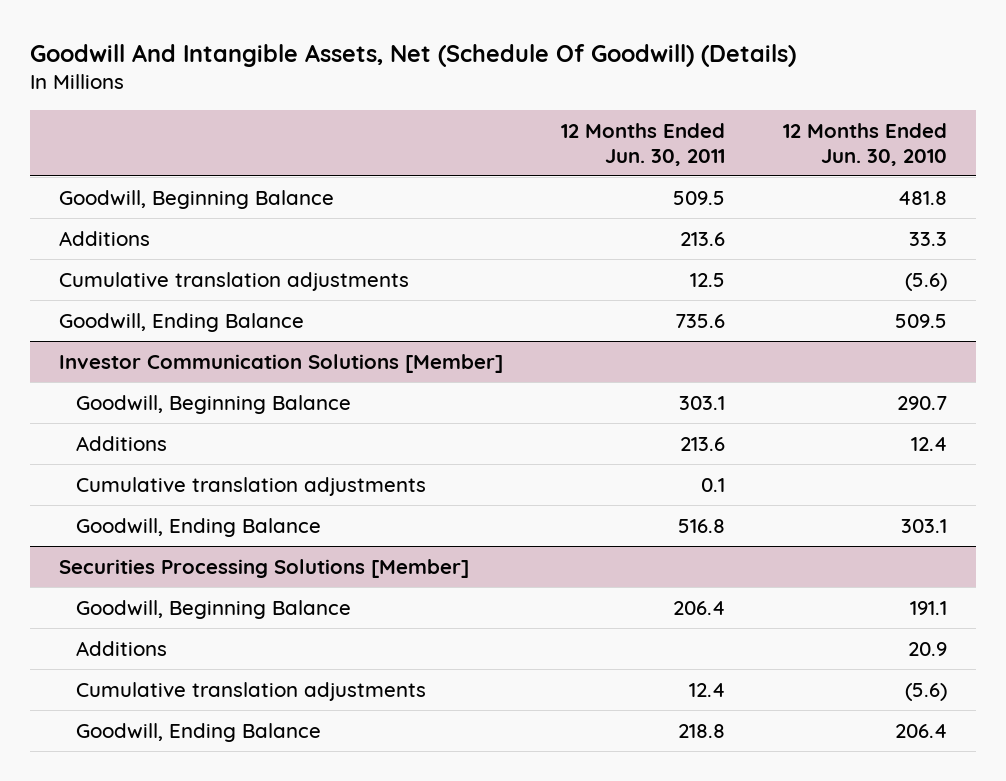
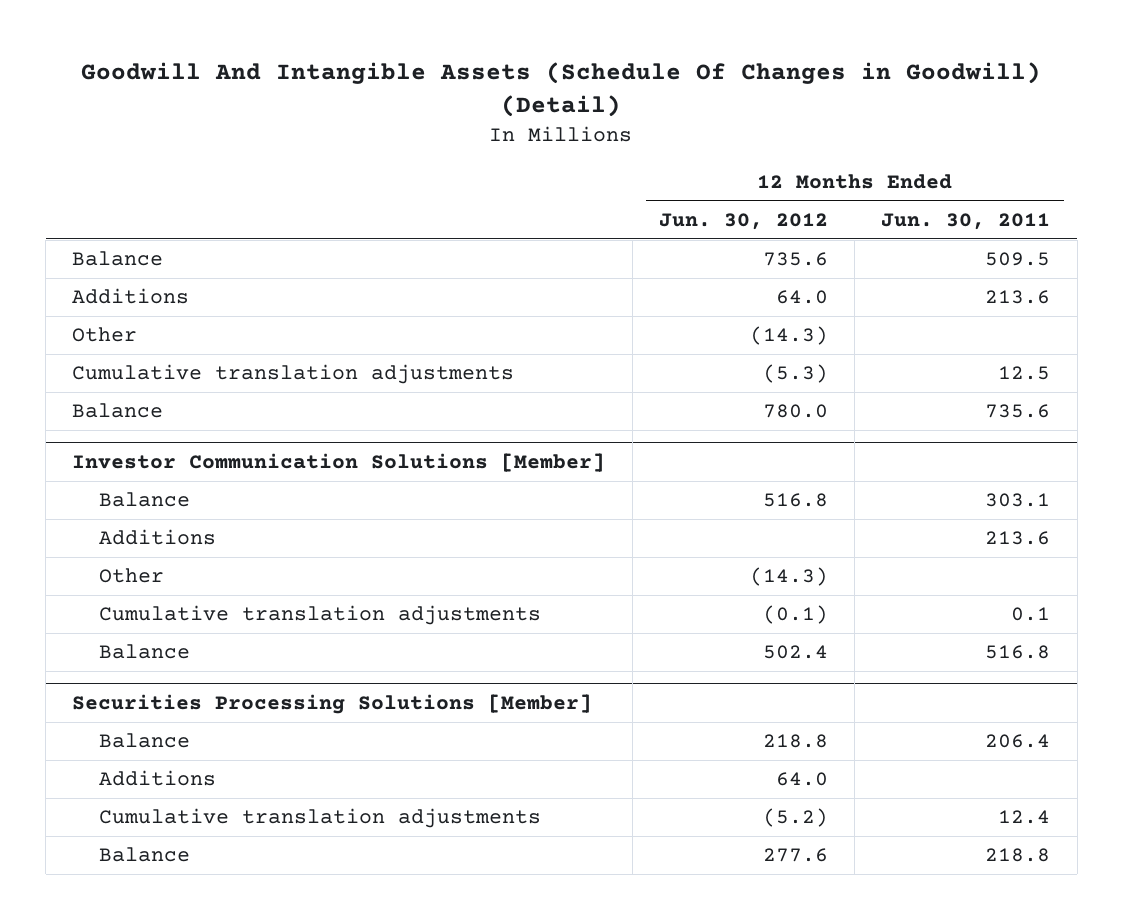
[29,43,796,67] Goodwill And Intangible Assets, Net (Schedule Of Goodwill) (Details) -> [81,61,1042,118] Goodwill And Intangible Assets (Schedule Of Changes in Goodwill) (Detail)
[783,122,948,166] 12 Months Ended Jun. 30, 2010 -> none
none -> [658,212,828,230] Jun. 30, 2012
[58,189,334,209] Goodwill, Beginning Balance -> [72,251,164,267] Balance
none -> [72,327,138,343] Other
[58,312,304,332] Goodwill, Ending Balance -> [72,403,164,419] Balance
[75,394,351,414] Goodwill, Beginning Balance -> [98,492,190,508] Balance
none -> [98,568,164,584] Other
[75,517,321,537] Goodwill, Ending Balance -> [98,644,190,660] Balance
[75,599,351,619] Goodwill, Beginning Balance -> [98,733,190,749] Balance
[75,722,321,742] Goodwill, Ending Balance -> [98,847,190,863] Balance

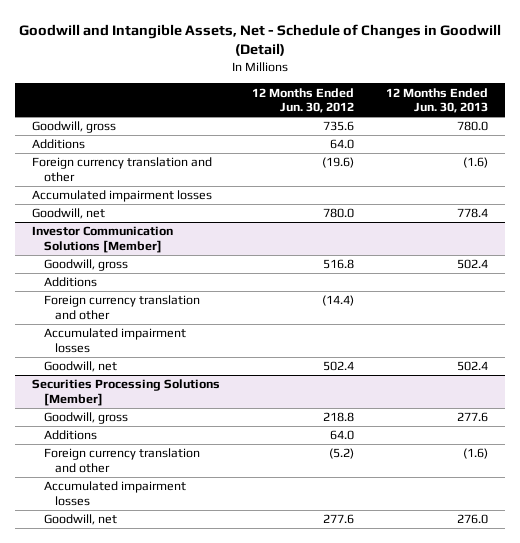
[81,61,1042,118] Goodwill And Intangible Assets (Schedule Of Changes in Goodwill) (Detail) -> [19,23,502,57] Goodwill and Intangible Assets, Net - Schedule of Changes in Goodwill (Detail)
[881,212,1051,230] Jun. 30, 2011 -> none
none -> [386,87,489,114] 12 Months Ended Jun. 30, 2013
[72,251,164,267] Balance -> [31,121,116,134] Goodwill, gross
[72,327,138,343] Other -> none
[72,364,515,385] Cumulative translation adjustments -> none
none -> [31,157,212,182] Foreign currency translation and other
none -> [31,190,212,203] Accumulated impairment losses
[72,403,164,419] Balance -> [31,208,105,220] Goodwill, net
[98,492,190,508] Balance -> [43,259,128,272] Goodwill, gross
[98,568,164,584] Other -> none
[98,605,541,626] Cumulative translation adjustments -> none
none -> [43,295,200,320] Foreign currency translation and other
none -> [43,328,186,353] Accumulated impairment losses
[98,644,190,660] Balance -> [43,361,117,373] Goodwill, net
[98,733,190,749] Balance -> [43,412,128,425] Goodwill, gross
[98,808,541,829] Cumulative translation adjustments -> [43,448,200,473] Foreign currency translation and other
none -> [43,481,186,506] Accumulated impairment losses
[98,847,190,863] Balance -> [43,514,117,526] Goodwill, net

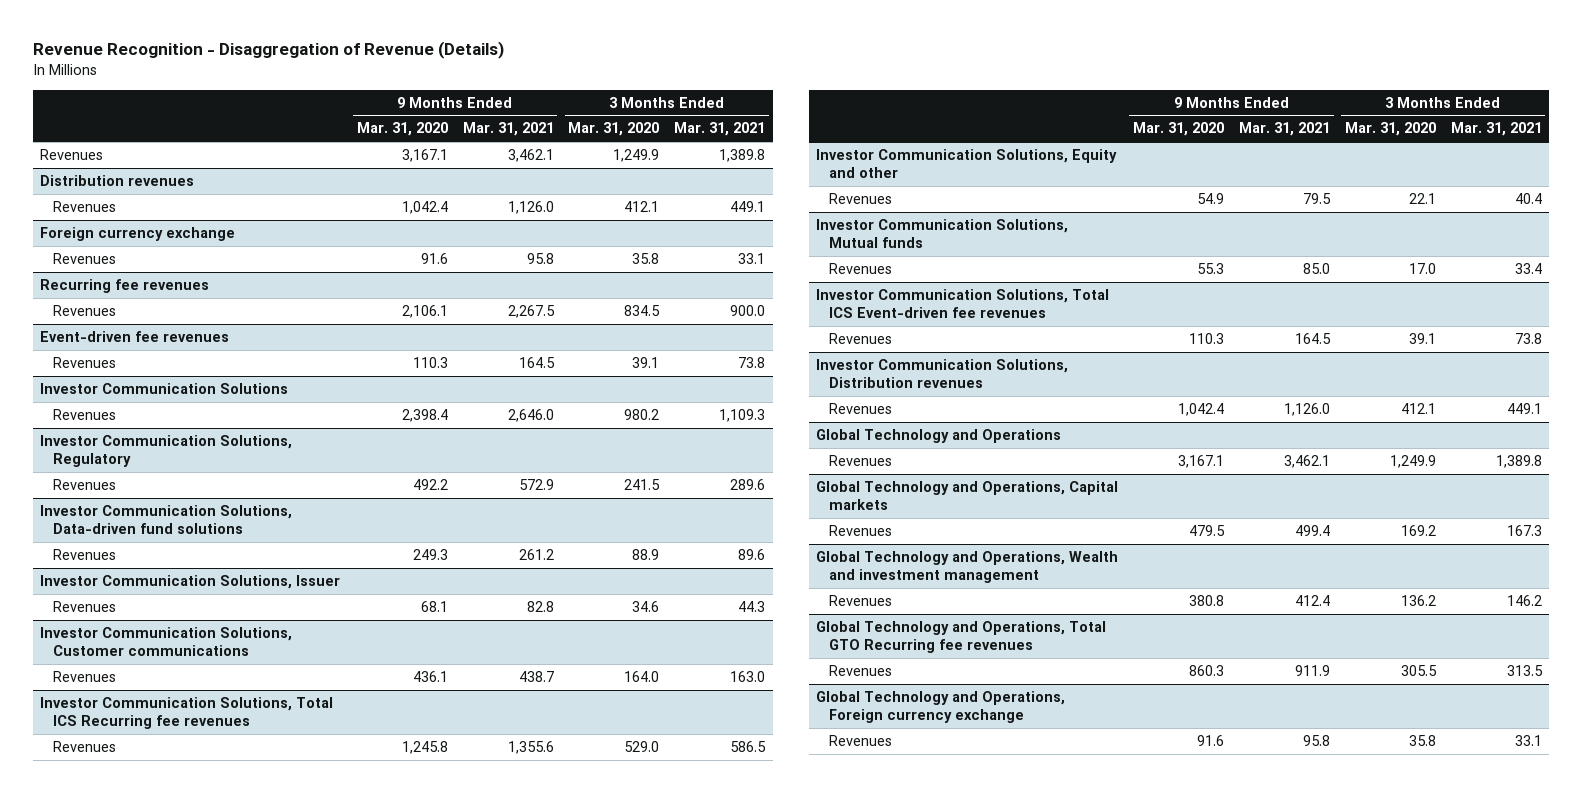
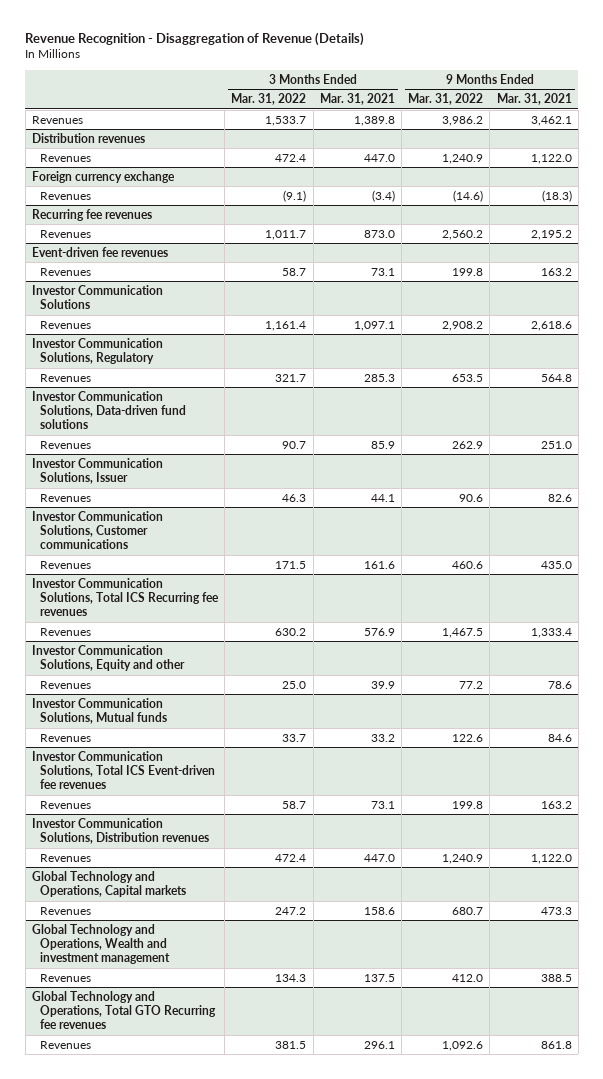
[356,122,448,137] Mar. 31, 2020 -> none
[568,122,660,137] Mar. 31, 2020 -> none
none -> [231,92,307,105] Mar. 31, 2022
none -> [408,92,484,105] Mar. 31, 2022
[507,201,554,215] 1,126.0 -> [530,153,572,164] 1,122.0
[730,201,766,213] 449.1 -> [363,153,395,162] 447.0
[526,253,554,265] 95.8 -> [541,189,572,202] (18.3)
[738,253,766,265] 33.1 -> [371,189,395,202] (3.4)
[507,305,555,319] 2,267.5 -> [530,229,572,240] 2,195.2
[730,305,766,317] 900.0 -> [363,229,395,238] 873.0
[518,357,555,369] 164.5 -> [540,267,572,276] 163.2
[738,357,766,369] 73.8 -> [370,267,395,276] 73.1
[507,409,554,423] 2,646.0 -> [530,320,572,331] 2,618.6
[719,409,766,423] 1,109.3 -> [353,320,395,331] 1,097.1
[518,479,554,491] 572.9 -> [540,373,572,382] 564.8
[730,479,766,491] 289.6 -> [363,373,395,382] 285.3
[518,549,554,561] 261.2 -> [540,440,572,449] 251.0
[738,549,766,561] 89.6 -> [370,440,395,449] 85.9
[526,601,554,613] 82.8 -> [547,493,572,502] 82.6
[738,601,766,613] 44.3 -> [370,493,395,502] 44.1
[518,671,554,683] 438.7 -> [540,560,572,569] 435.0
[730,671,766,683] 163.0 -> [363,560,395,569] 161.6
[507,741,554,755] 1,355.6 -> [530,627,572,638] 1,333.4
[730,741,767,753] 586.5 -> [363,627,395,636] 576.9
[1302,193,1331,205] 79.5 -> [547,680,572,689] 78.6
[1514,193,1542,205] 40.4 -> [370,680,395,689] 39.9
[1302,263,1330,275] 85.0 -> [547,733,572,742] 84.6
[1514,263,1542,275] 33.4 -> [370,733,395,742] 33.2
[1294,333,1331,345] 164.5 -> [540,800,572,809] 163.2
[1514,333,1542,345] 73.8 -> [370,800,395,809] 73.1
[816,429,1062,444] Global Technology and Operations -> none
[828,455,892,467] Revenues -> none
[1283,403,1330,417] 1,126.0 -> [530,853,572,864] 1,122.0
[1506,403,1542,415] 449.1 -> [363,853,395,862] 447.0
[1294,525,1330,537] 499.4 -> [540,906,572,915] 473.3
[1506,525,1542,537] 167.3 -> [363,906,395,915] 158.6
[1294,595,1330,607] 412.4 -> [540,973,572,982] 388.5
[1506,595,1542,607] 146.2 -> [363,973,395,982] 137.5
[816,691,1066,723] Global Technology and Operations, Foreign currency exchange -> none
[828,735,892,747] Revenues -> none
[1294,665,1330,677] 911.9 -> [540,1040,572,1049] 861.8
[1506,665,1543,677] 313.5 -> [363,1040,395,1049] 296.1

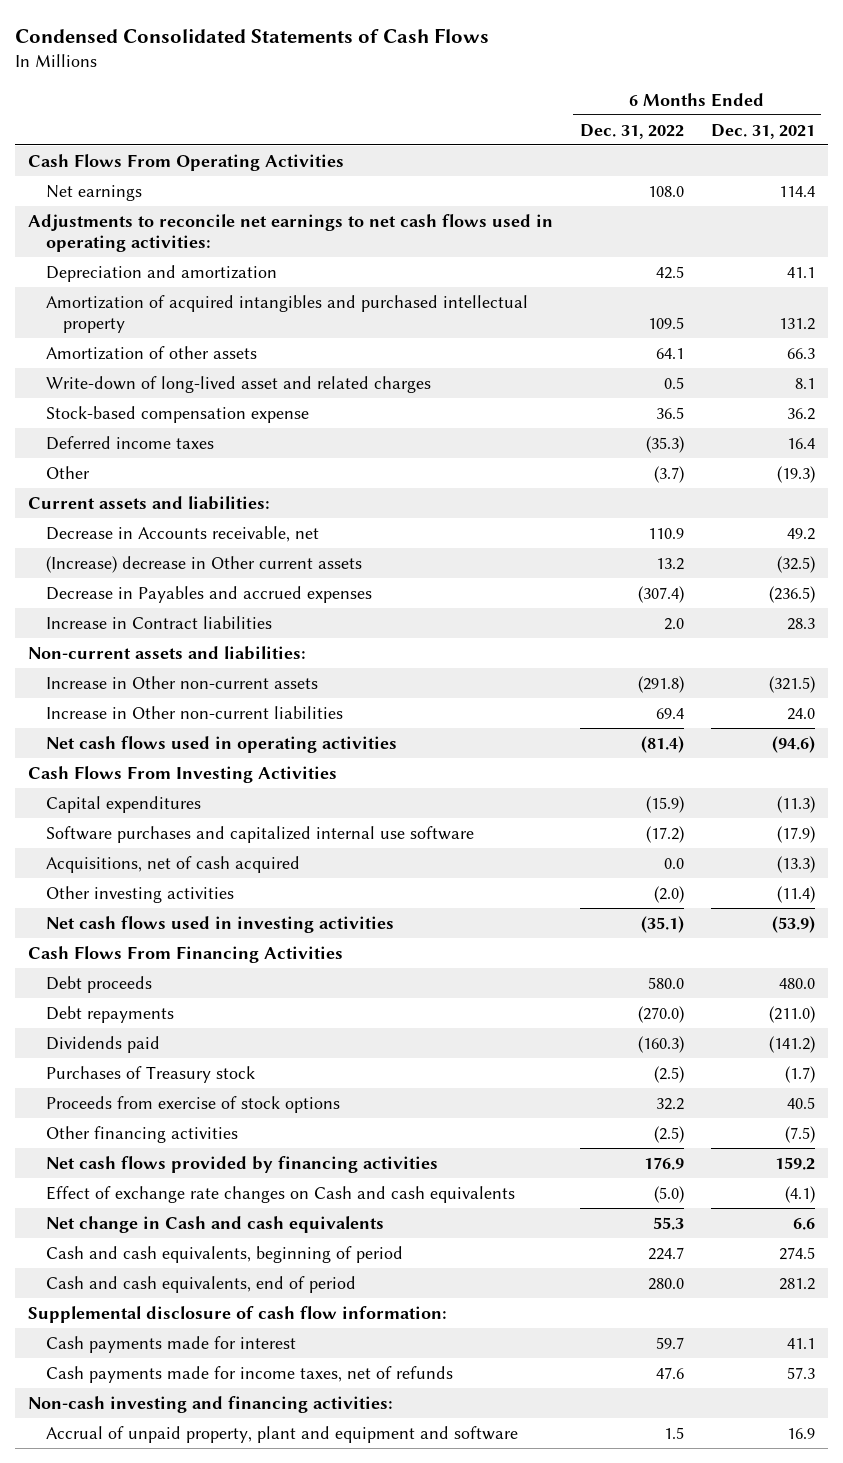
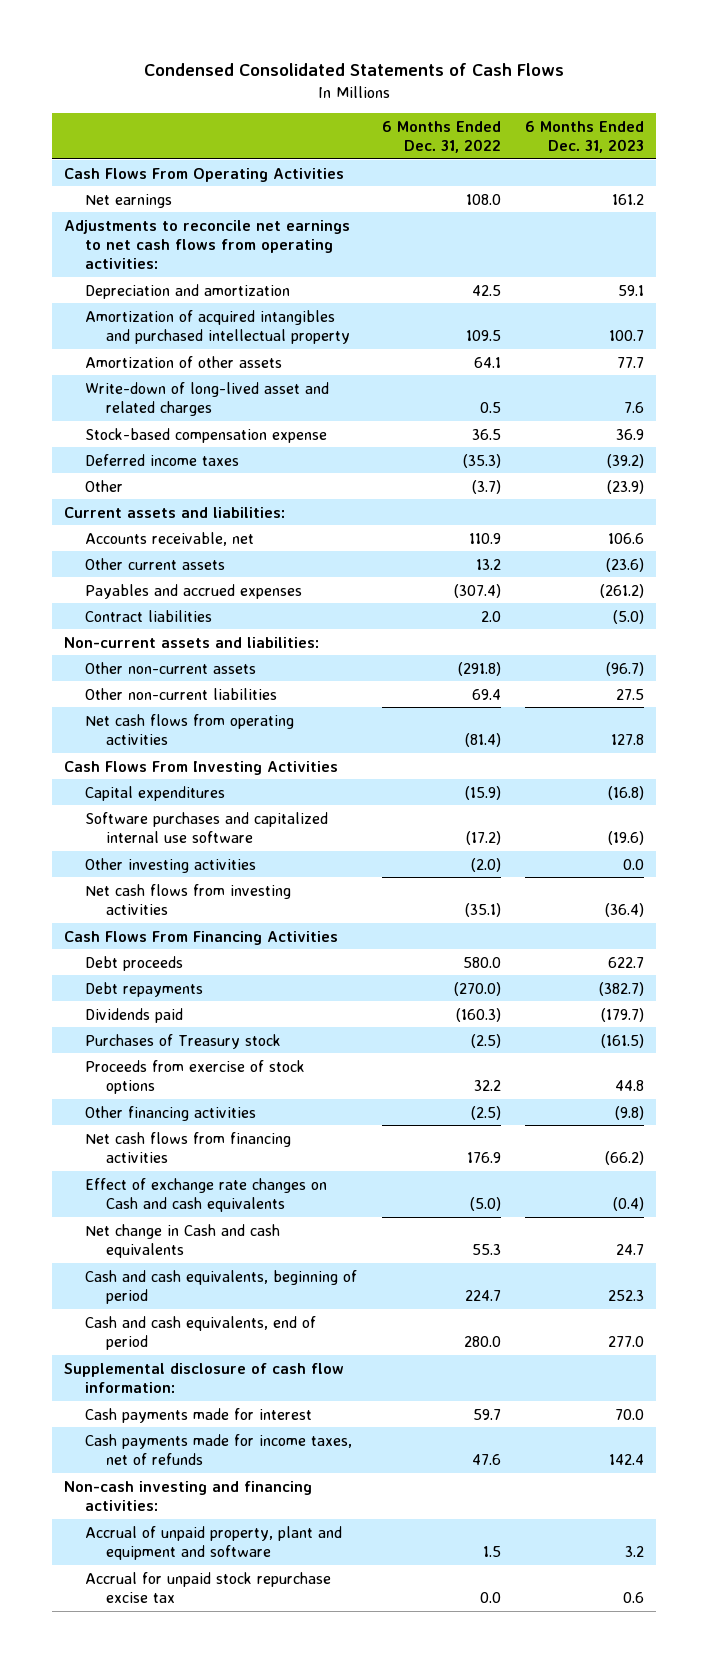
[710,123,815,139] Dec. 31, 2021 -> none
none -> [525,120,645,154] 6 Months Ended Dec. 31, 2023
[28,213,554,252] Adjustments to reconcile net earnings to net cash flows used in operating activities: -> [64,219,351,270] Adjustments to reconcile net earnings to net cash flows from operating activities:
[45,525,319,542] Decrease in Accounts receivable, net -> [85,531,255,546] Accounts receivable, net
[45,555,362,573] (Increase) decrease in Other current assets -> [85,557,226,570] Other current assets
[45,585,372,603] Decrease in Payables and accrued expenses -> [85,583,303,599] Payables and accrued expenses
[45,615,272,629] Increase in Contract liabilities -> [85,609,213,622] Contract liabilities
[45,675,318,689] Increase in Other non-current assets -> [85,661,257,674] Other non-current assets
[45,705,343,719] Increase in Other non-current liabilities -> [85,687,278,700] Other non-current liabilities
[45,735,397,753] Net cash flows used in operating activities -> [85,713,295,745] Net cash flows from operating activities
[45,855,300,873] Acquisitions, net of cash acquired -> none
[45,915,394,933] Net cash flows used in investing activities -> [85,883,292,915] Net cash flows from investing activities
[45,1155,438,1173] Net cash flows provided by financing activities -> [85,1131,292,1163] Net cash flows from financing activities
none -> [85,1571,332,1603] Accrual for unpaid stock repurchase excise tax

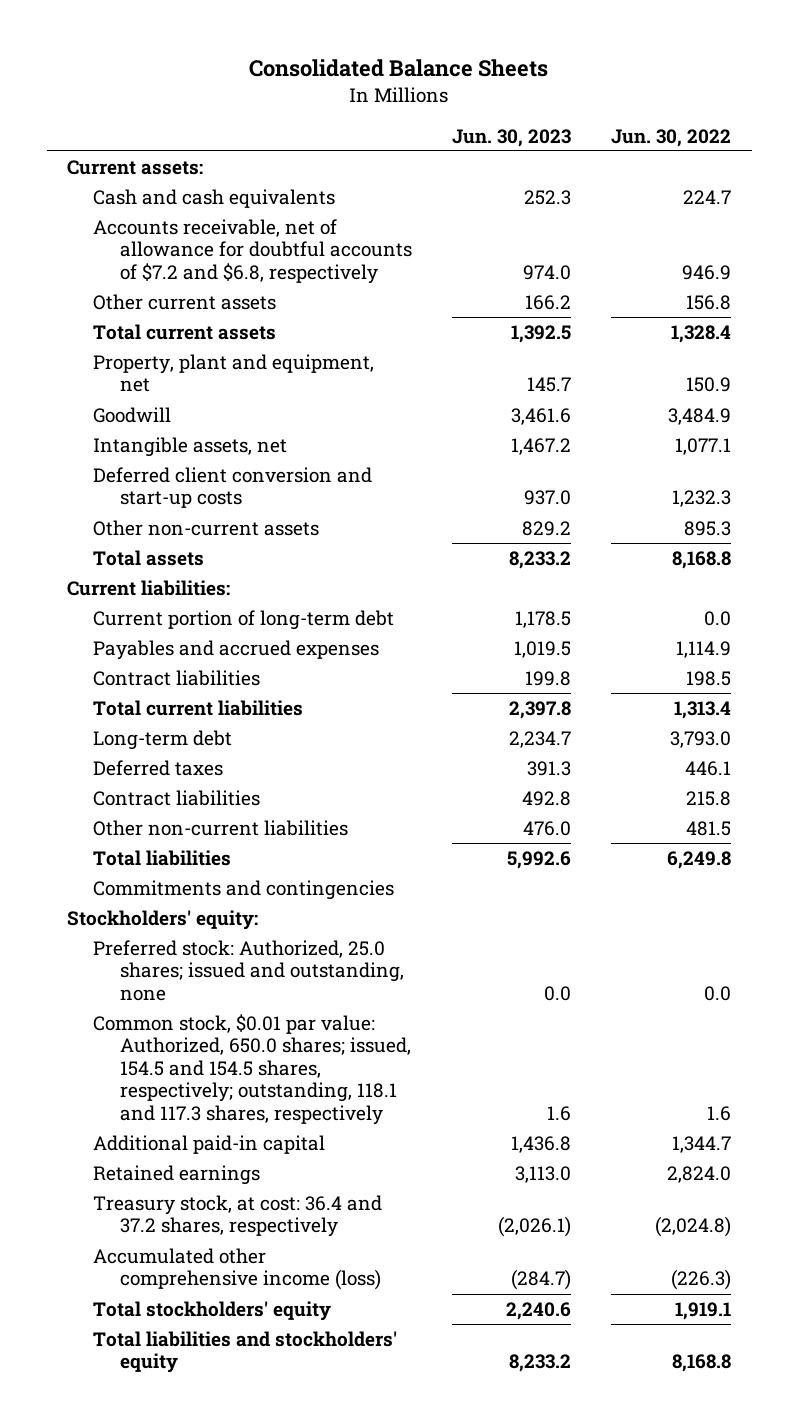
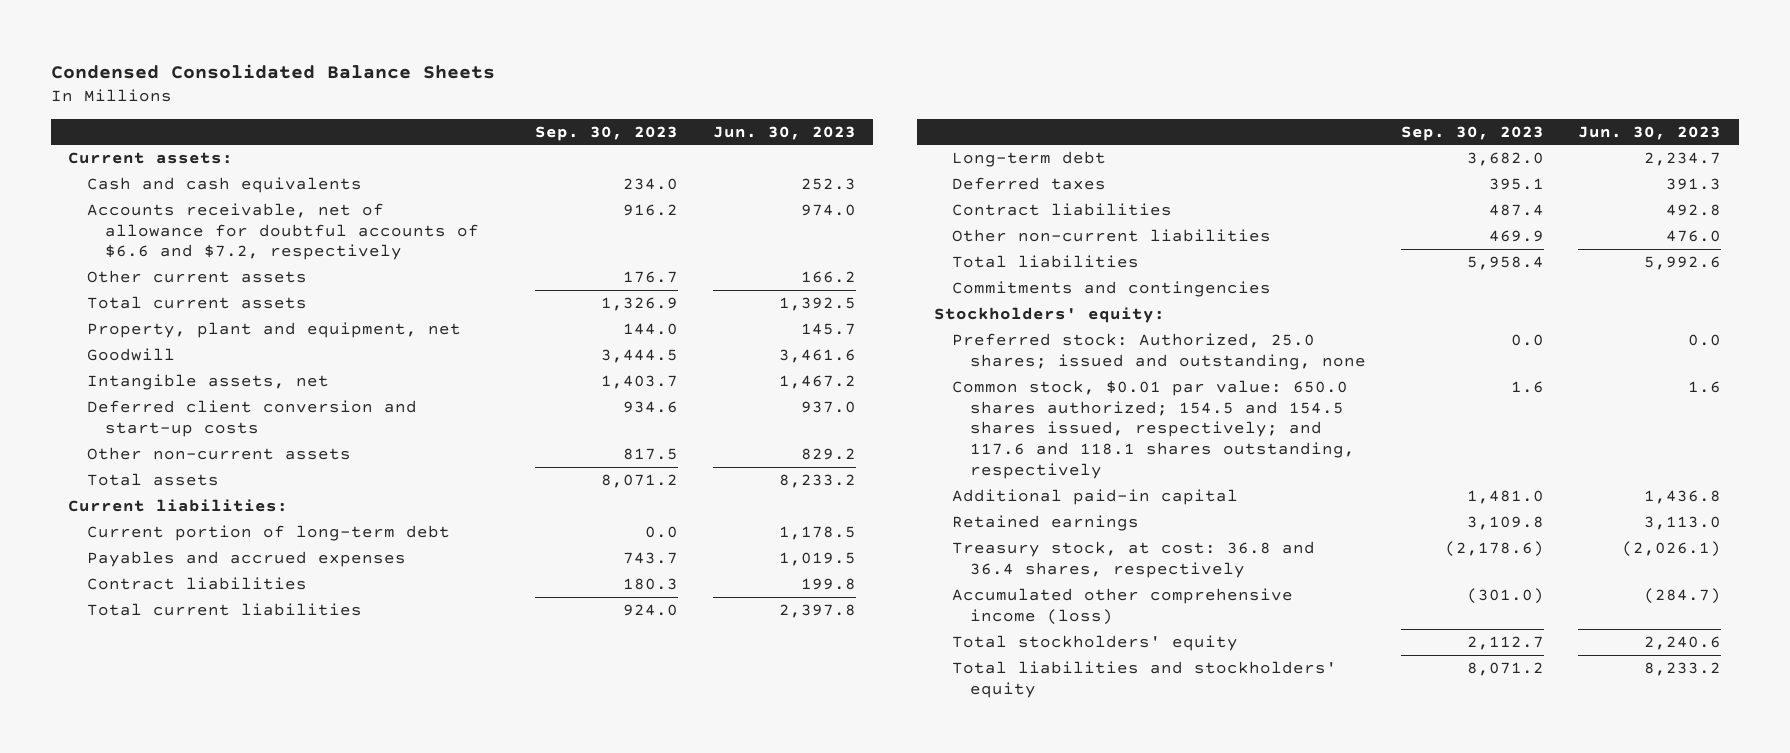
[249,59,549,78] Consolidated Balance Sheets -> [51,63,496,79] Condensed Consolidated Balance Sheets
[611,128,732,147] Jun. 30, 2022 -> none
none -> [535,125,679,141] Sep. 30, 2023
[93,218,412,284] Accounts receivable, net of allowance for doubtful accounts of $7.2 and $6.8, respectively -> [86,203,479,261] Accounts receivable, net of allowance for doubtful accounts of $6.6 and $7.2, respectively
[93,1013,411,1125] Common stock, $0.01 par value: Authorized, 650.0 shares; issued, 154.5 and 154.5 shares, respectively; outstanding, 118.1 and 117.3 shares, respectively -> [951,380,1356,479] Common stock, $0.01 par value: 650.0 shares authorized; 154.5 and 154.5 shares issued, respectively; and 117.6 and 118.1 shares outstanding, respectively
[93,1194,383,1238] Treasury stock, at cost: 36.4 and 37.2 shares, respectively -> [951,541,1315,578] Treasury stock, at cost: 36.8 and 36.4 shares, respectively

